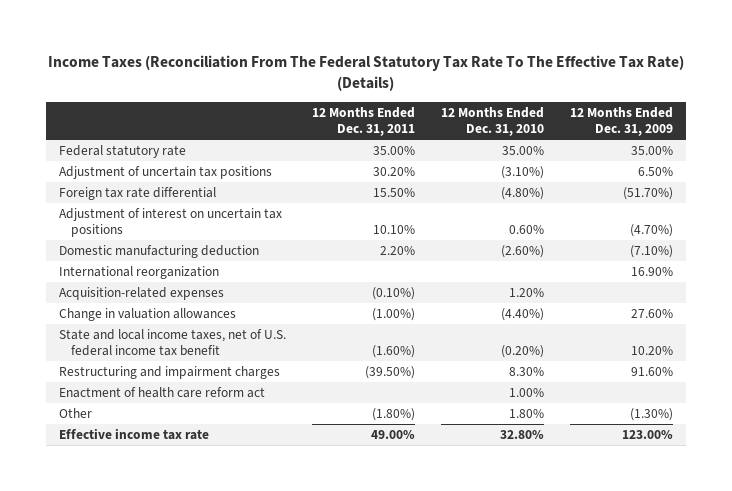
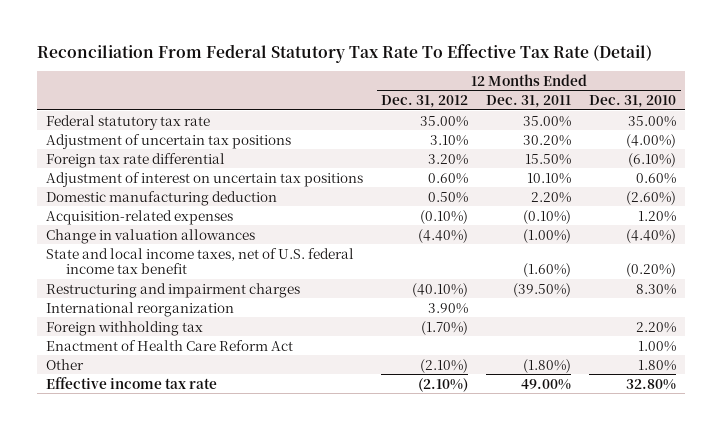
[48,55,685,92] Income Taxes (Reconciliation From The Federal Statutory Tax Rate To The Effective Tax Rate) (Details) -> [37,43,653,63] Reconciliation From Federal Statutory Tax Rate To Effective Tax Rate (Detail)
[569,107,673,136] 12 Months Ended Dec. 31, 2009 -> none
none -> [381,95,469,109] Dec. 31, 2012
[59,145,187,159] Federal statutory rate -> [46,114,211,130] Federal statutory tax rate
[501,166,545,180] (3.10%) -> [626,133,677,148] (4.00%)
[501,187,545,201] (4.80%) -> [628,152,677,167] (6.10%)
[59,266,220,280] International reorganization -> [46,301,235,317] International reorganization
none -> [46,320,204,336] Foreign withholding tax
[59,387,266,399] Enactment of health care reform act -> [46,339,294,351] Enactment of Health Care Reform Act

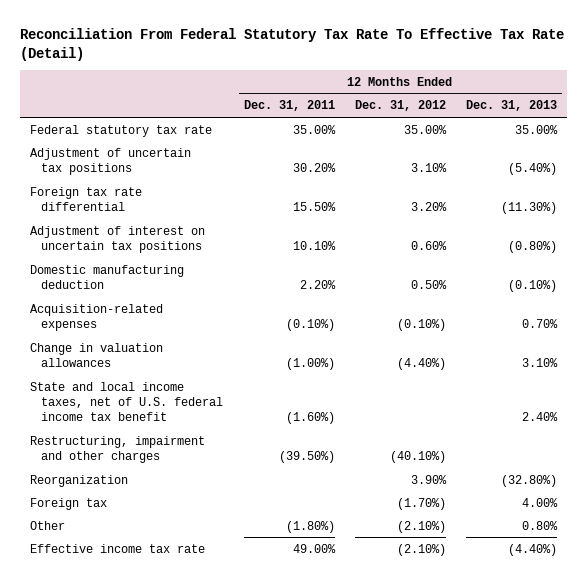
[589,95,677,109] Dec. 31, 2010 -> none
none -> [465,100,557,112] Dec. 31, 2013
[46,339,294,351] Enactment of Health Care Reform Act -> none
[46,282,301,298] Restructuring and impairment charges -> [30,435,206,464] Restructuring, impairment and other charges
[46,301,235,317] International reorganization -> [30,474,129,487] Reorganization
[46,320,204,336] Foreign withholding tax -> [30,497,108,510] Foreign tax

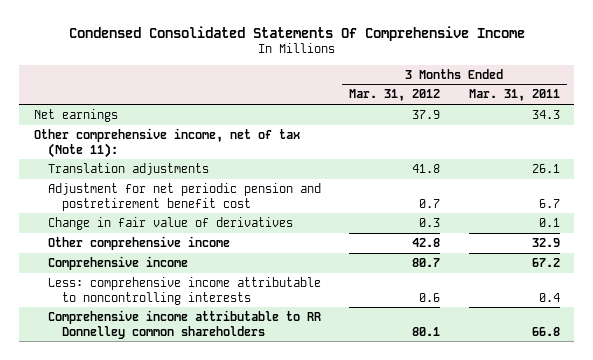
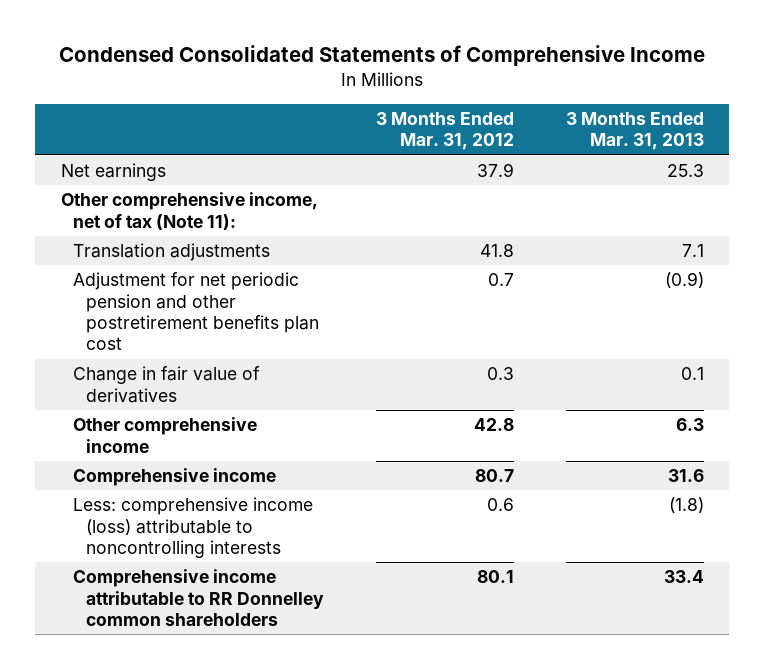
[68,25,525,41] Condensed Consolidated Statements Of Comprehensive Income -> [59,45,706,67] Condensed Consolidated Statements of Comprehensive Income
[468,89,560,102] Mar. 31, 2011 -> none
none -> [565,111,704,151] 3 Months Ended Mar. 31, 2013
[47,182,321,211] Adjustment for net periodic pension and postretirement benefit cost -> [73,272,319,351] Adjustment for net periodic pension and other postretirement benefits plan cost
[47,276,321,305] Less: comprehensive income attributable to noncontrolling interests -> [73,497,314,559] Less: comprehensive income (loss) attributable to noncontrolling interests

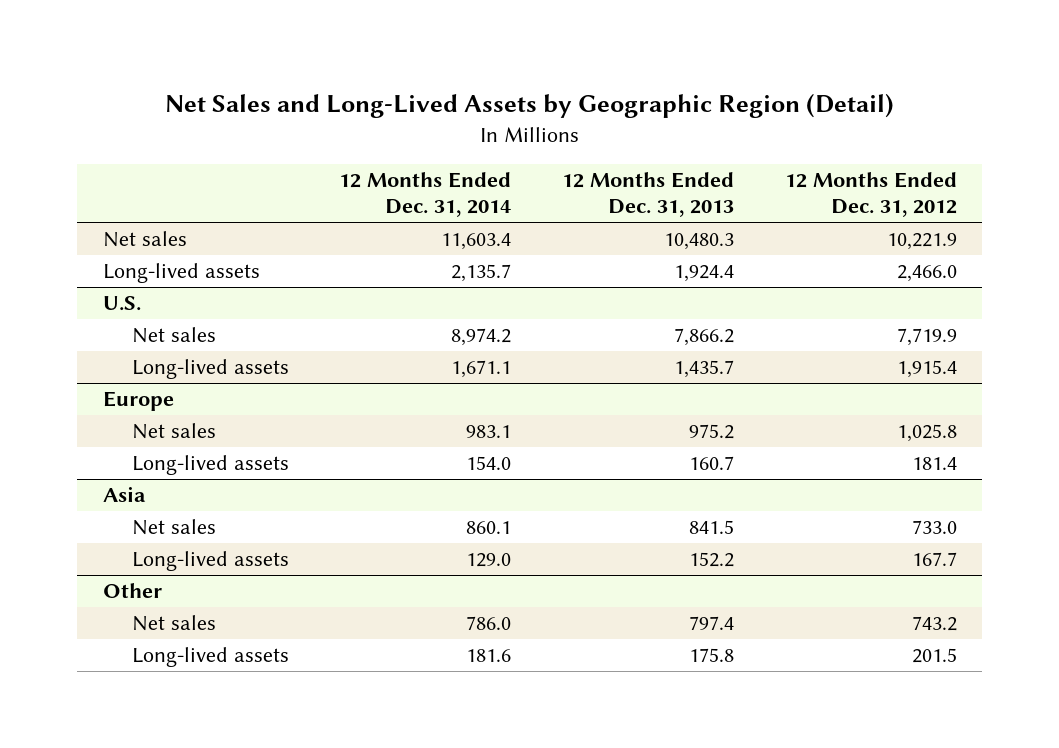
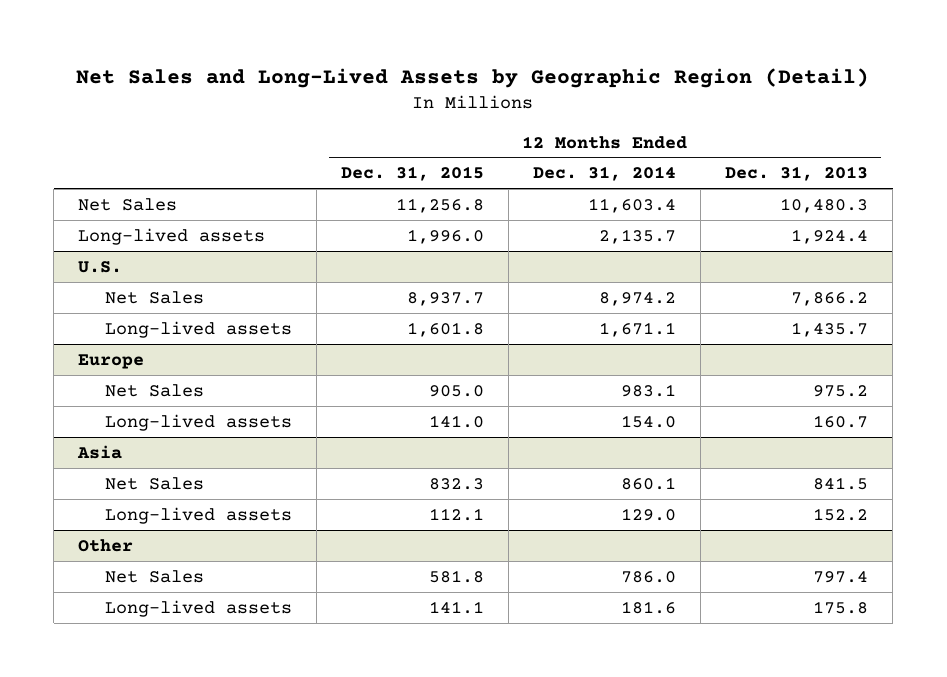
[784,172,957,218] 12 Months Ended Dec. 31, 2012 -> none
none -> [341,166,485,182] Dec. 31, 2015
[102,231,187,248] Net sales -> [78,197,178,211] Net Sales
[131,327,216,344] Net sales -> [105,290,205,304] Net Sales
[131,423,216,440] Net sales -> [105,383,205,397] Net Sales
[131,519,216,536] Net sales -> [105,476,205,490] Net Sales
[131,615,216,632] Net sales -> [105,569,205,583] Net Sales

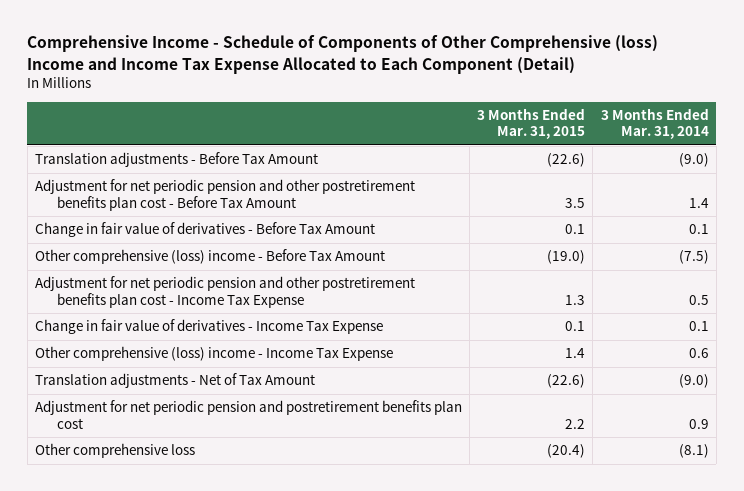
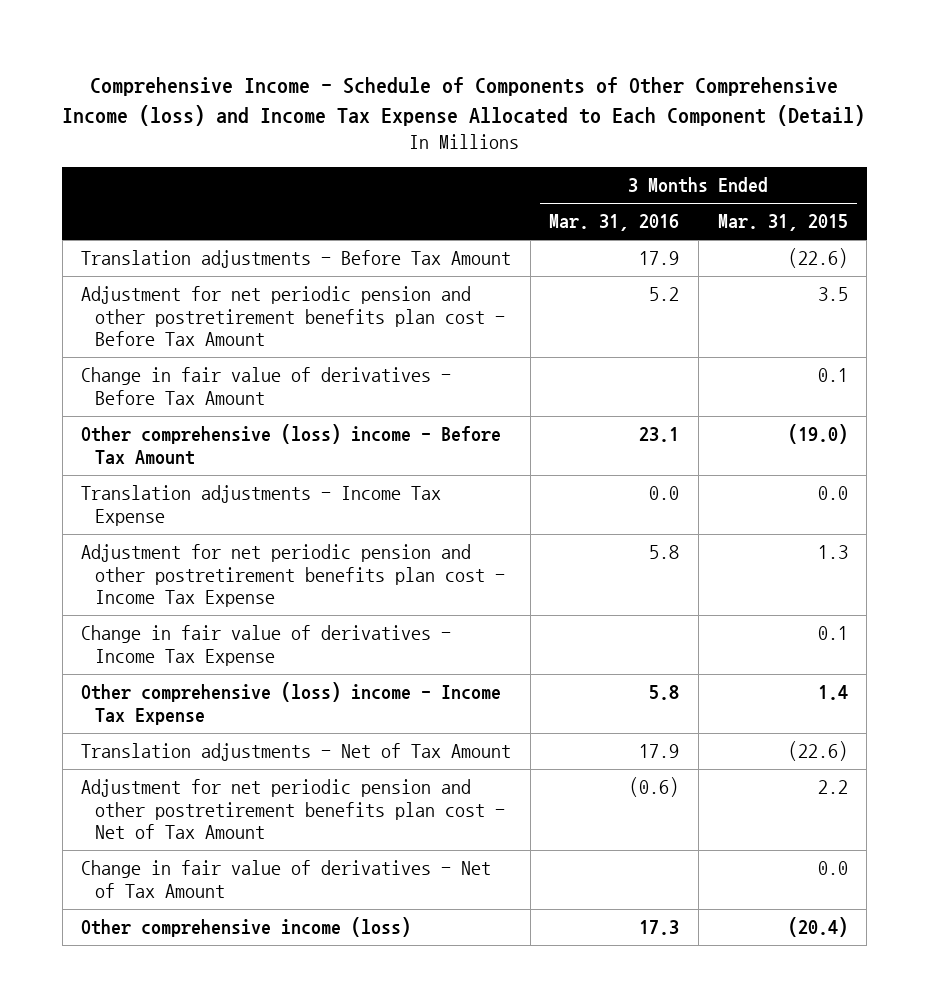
[27,35,659,74] Comprehensive Income - Schedule of Components of Other Comprehensive (loss) Income and Income Tax Expense Allocated to Each Component (Detail) -> [62,76,866,126] Comprehensive Income - Schedule of Components of Other Comprehensive Income (loss) and Income Tax Expense Allocated to Each Component (Detail)
[600,107,709,140] 3 Months Ended Mar. 31, 2014 -> none
none -> [549,214,680,232] Mar. 31, 2016
none -> [81,485,442,526] Translation adjustments - Income Tax Expense
[34,400,462,429] Adjustment for net periodic pension and postretirement benefits plan cost -> [81,779,506,840] Adjustment for net periodic pension and other postretirement benefits plan cost - Net of Tax Amount
none -> [81,860,492,898] Change in fair value of derivatives - Net of Tax Amount
[34,443,195,459] Other comprehensive loss -> [81,917,412,938] Other comprehensive income (loss)

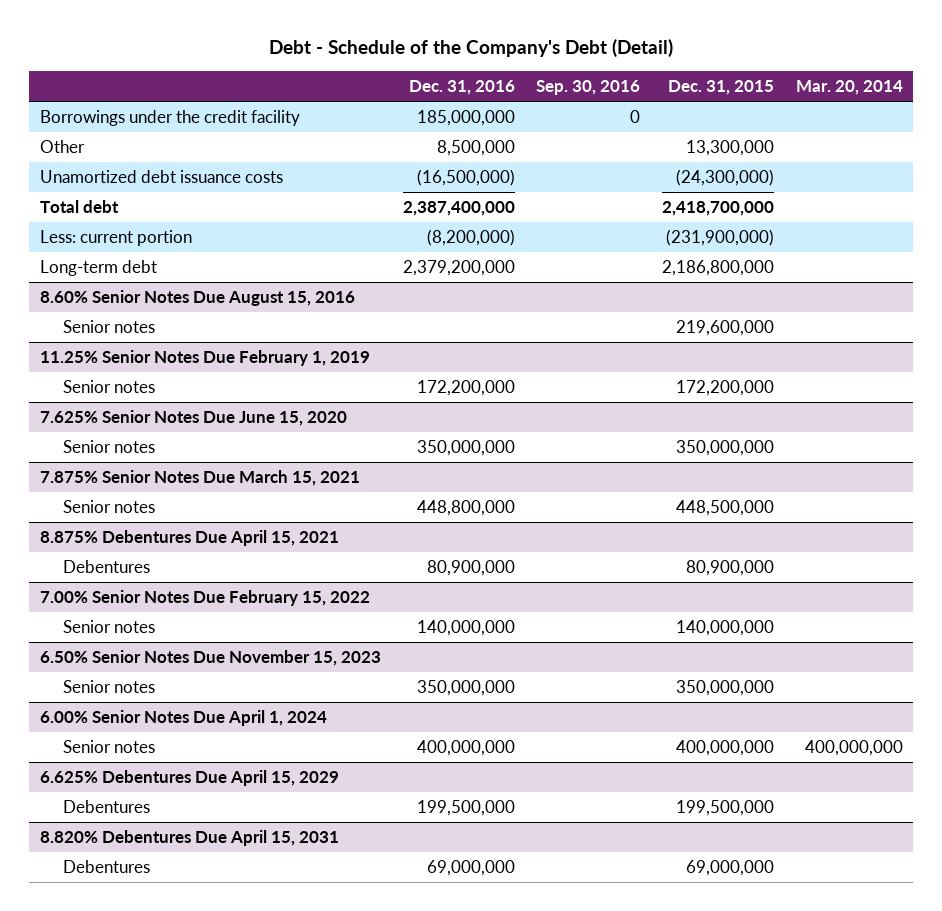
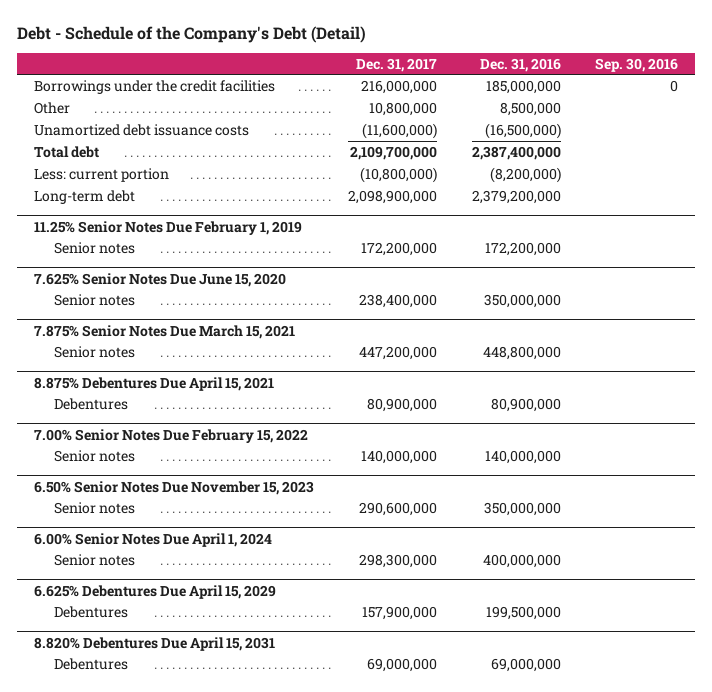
[667,79,774,95] Dec. 31, 2015 -> none
[795,79,903,95] Mar. 20, 2014 -> none
none -> [356,57,438,72] Dec. 31, 2017
[39,110,300,127] Borrowings under the credit facility -> [34,79,276,94] Borrowings under the credit facilities
[39,290,355,307] 8.60% Senior Notes Due August 15, 2016 -> none
[63,320,156,334] Senior notes -> none

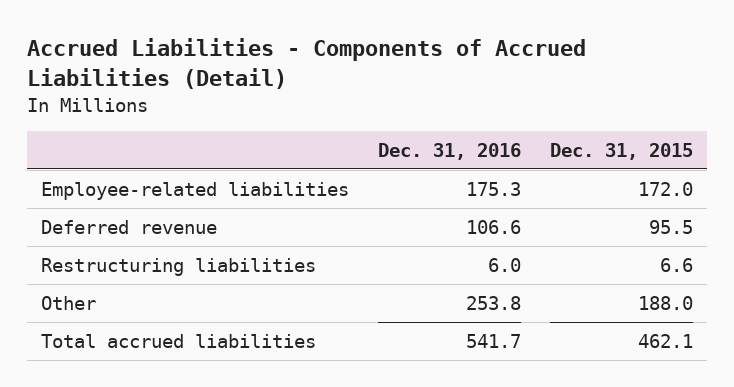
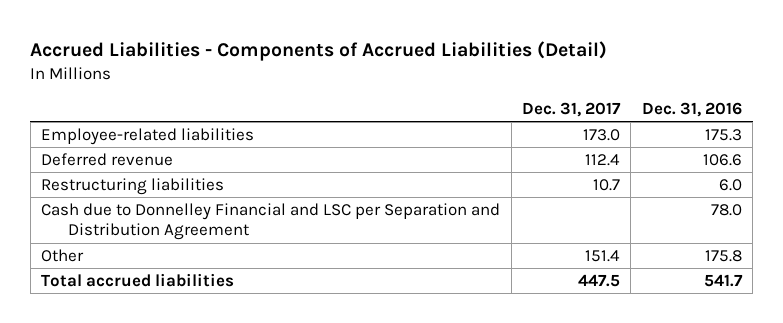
[549,142,693,160] Dec. 31, 2015 -> none
none -> [521,101,621,117] Dec. 31, 2017
none -> [41,202,501,241] Cash due to Donnelley Financial and LSC per Separation and Distribution Agreement
[466,295,522,310] 253.8 -> [704,249,742,262] 175.8

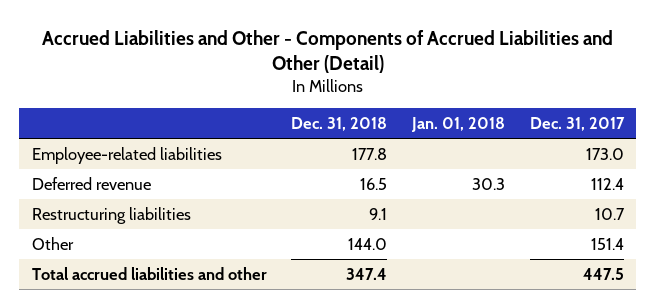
[30,41,608,62] Accrued Liabilities - Components of Accrued Liabilities (Detail) -> [41,29,613,74] Accrued Liabilities and Other - Components of Accrued Liabilities and Other (Detail)
[641,101,742,117] Dec. 31, 2016 -> none
none -> [291,117,388,132] Dec. 31, 2018
none -> [410,117,505,133] Jan. 01, 2018
[41,202,501,241] Cash due to Donnelley Financial and LSC per Separation and Distribution Agreement -> none
[41,272,235,287] Total accrued liabilities -> [31,266,267,280] Total accrued liabilities and other

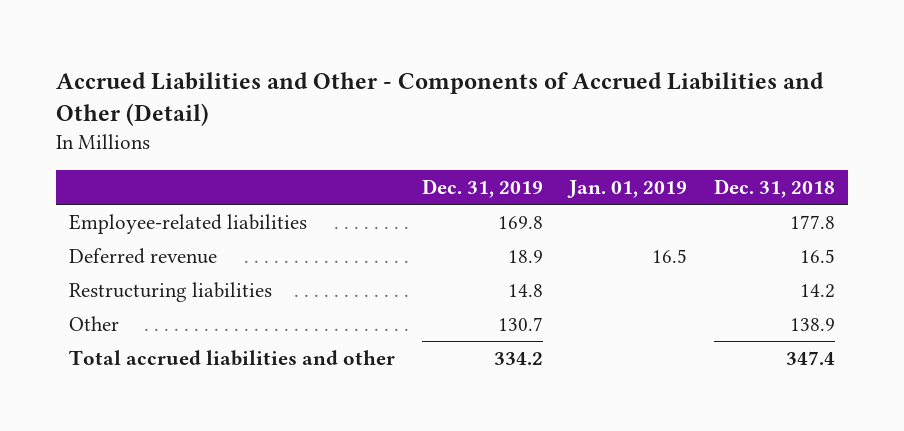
[410,117,505,133] Jan. 01, 2018 -> none
[529,117,625,132] Dec. 31, 2017 -> none
none -> [421,178,543,198] Dec. 31, 2019
none -> [567,179,688,198] Jan. 01, 2019
[369,207,388,220] 9.1 -> [799,283,835,298] 14.2
[348,237,388,250] 144.0 -> [789,317,835,331] 138.9

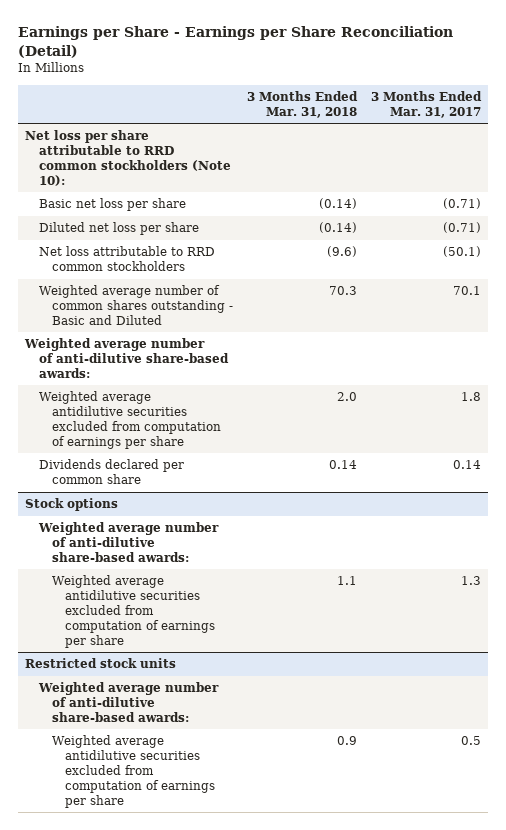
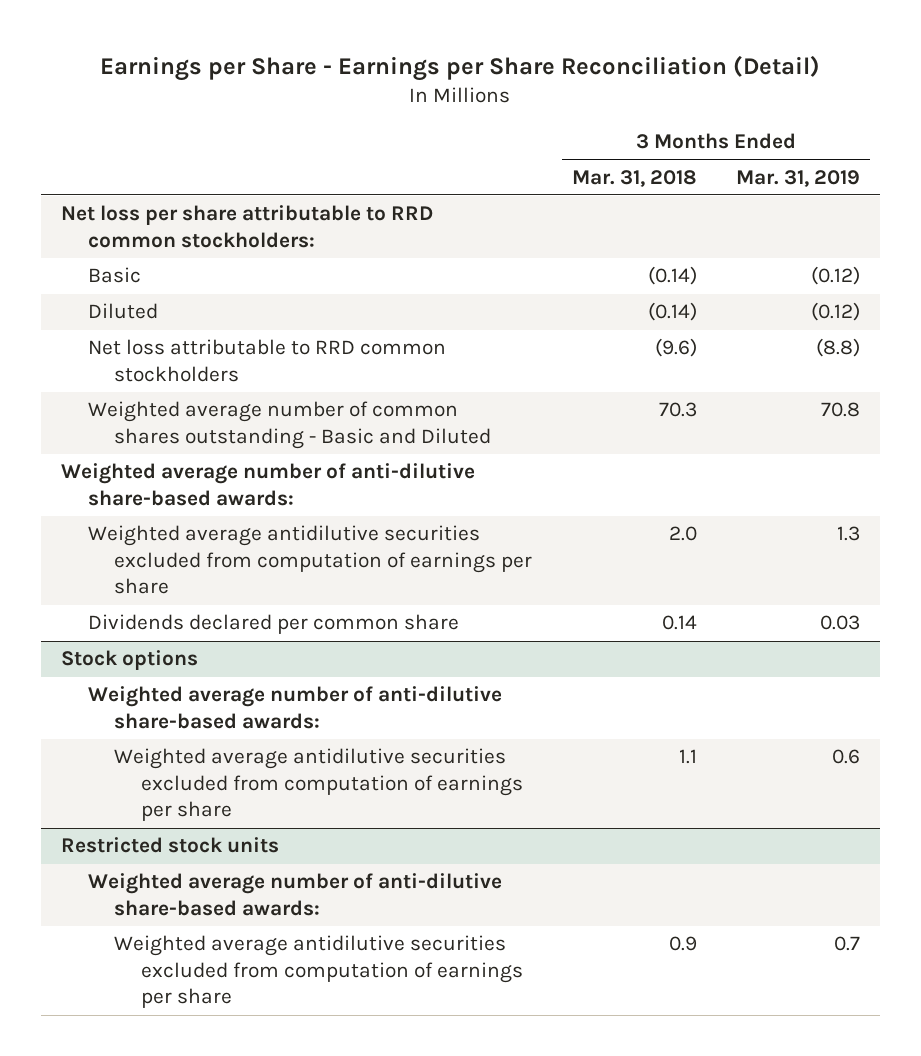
[370,90,482,118] 3 Months Ended Mar. 31, 2017 -> none
none -> [735,169,860,187] Mar. 31, 2019
[25,130,231,186] Net loss per share attributable to RRD common stockholders (Note 10): -> [61,205,434,248] Net loss per share attributable to RRD common stockholders:
[38,198,186,212] Basic net loss per share -> [87,267,141,284] Basic
[38,222,199,236] Diluted net loss per share -> [87,303,158,320] Diluted

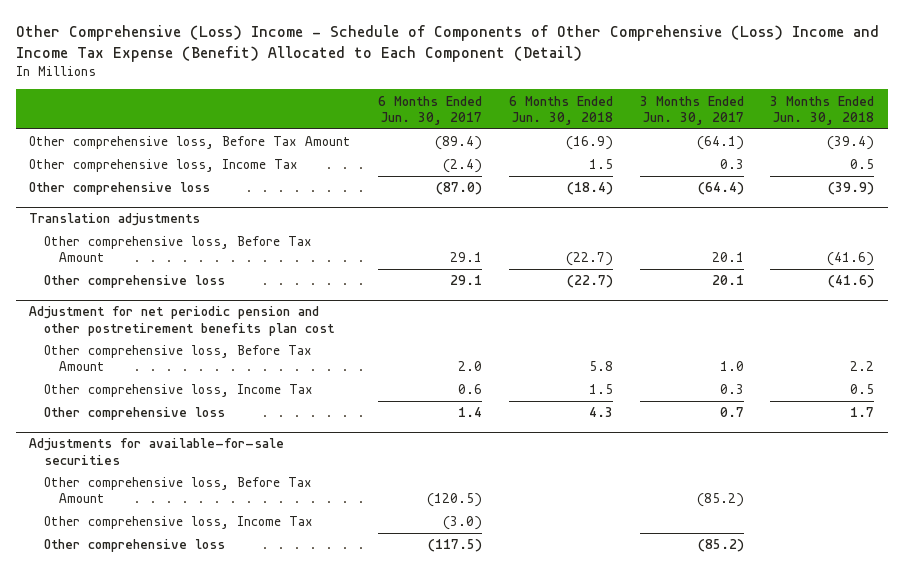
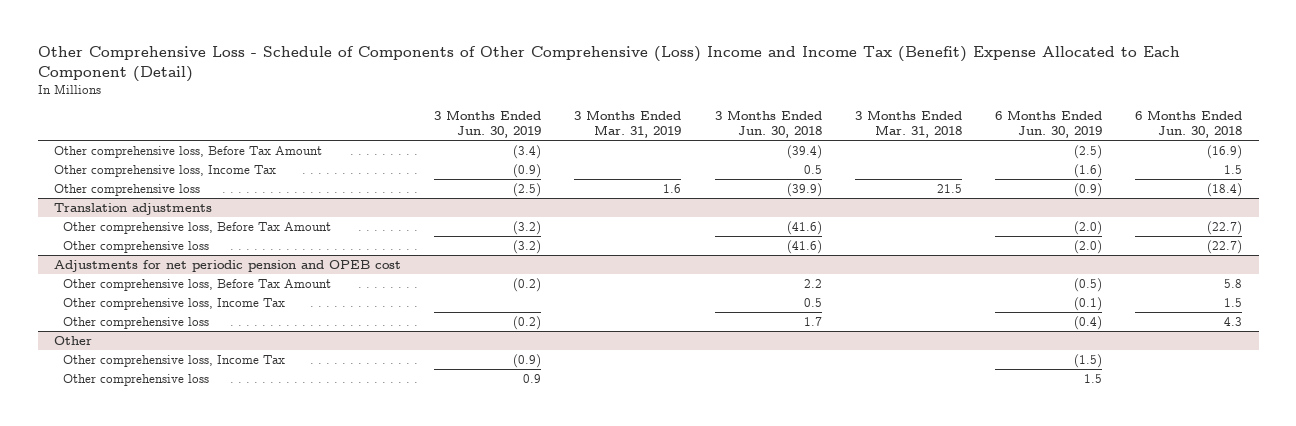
[16,24,880,62] Other Comprehensive (Loss) Income - Schedule of Components of Other Comprehensive (Loss) Income and Income Tax Expense (Benefit) Allocated to Each Component (Detail) -> [37,46,1180,82] Other Comprehensive Loss - Schedule of Components of Other Comprehensive (Loss) Income and Income Tax (Benefit) Expense Allocated to Each Component (Detail)
[378,95,483,125] 6 Months Ended Jun. 30, 2017 -> none
[639,95,744,125] 3 Months Ended Jun. 30, 2017 -> none
none -> [434,109,542,139] 3 Months Ended Jun. 30, 2019
none -> [574,109,682,139] 3 Months Ended Mar. 31, 2019
none -> [854,109,962,139] 3 Months Ended Mar. 31, 2018
none -> [995,109,1103,139] 6 Months Ended Jun. 30, 2019
[29,306,336,336] Adjustment for net periodic pension and other postretirement benefits plan cost -> [54,259,402,272] Adjustments for net periodic pension and OPEB cost
[29,438,285,465] Adjustments for available-for-sale securities -> none
[44,477,313,504] Other comprehensive loss, Before Tax Amount -> none
none -> [54,335,93,345] Other

